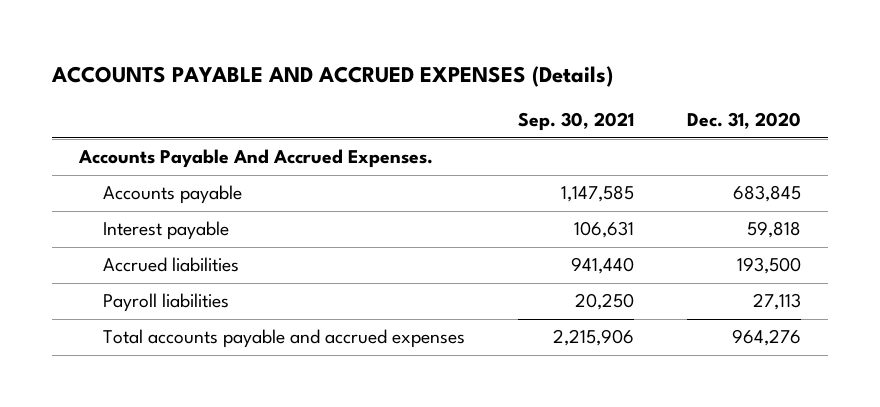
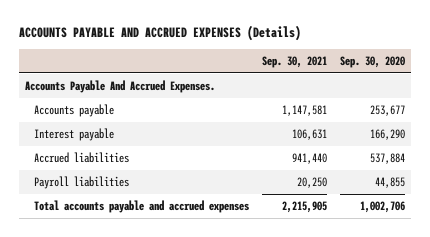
[687,112,802,130] Dec. 31, 2020 -> none
none -> [339,55,405,68] Sep. 30, 2020
[560,185,634,203] 1,147,585 -> [281,104,327,116] 1,147,581
[552,329,634,347] 2,215,906 -> [281,200,327,213] 2,215,905

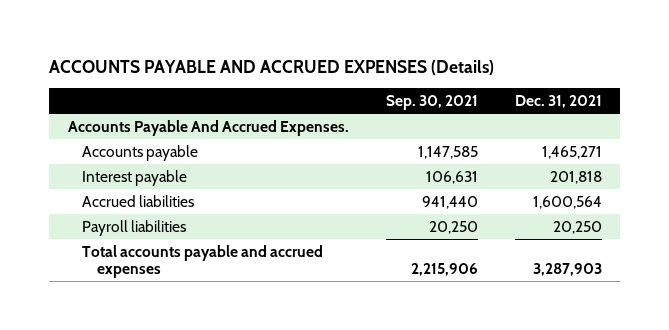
[339,55,405,68] Sep. 30, 2020 -> none
none -> [514,95,602,109] Dec. 31, 2021
[281,104,327,116] 1,147,581 -> [417,145,478,159] 1,147,585
[281,200,327,213] 2,215,905 -> [410,263,478,277] 2,215,906

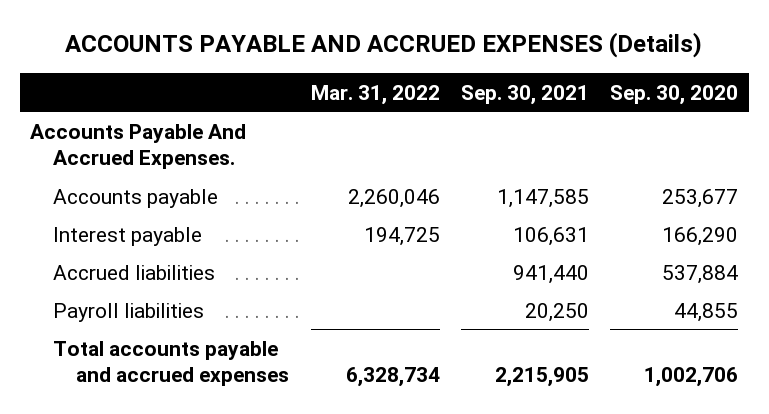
[514,95,602,109] Dec. 31, 2021 -> none
none -> [310,84,440,105] Mar. 31, 2022
none -> [610,84,739,105] Sep. 30, 2020
[410,263,478,277] 2,215,906 -> [495,367,590,388] 2,215,905

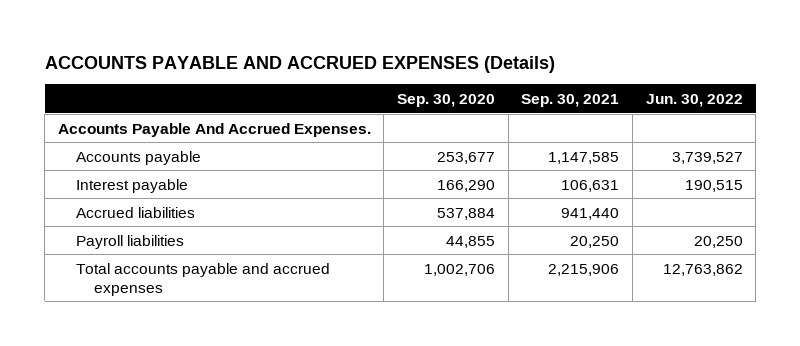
[310,84,440,105] Mar. 31, 2022 -> none
none -> [645,94,743,108] Jun. 30, 2022
[495,367,590,388] 2,215,905 -> [548,263,620,276] 2,215,906

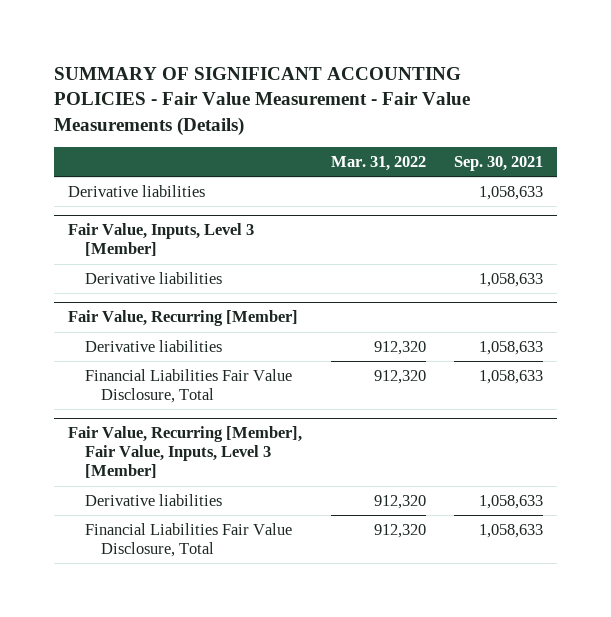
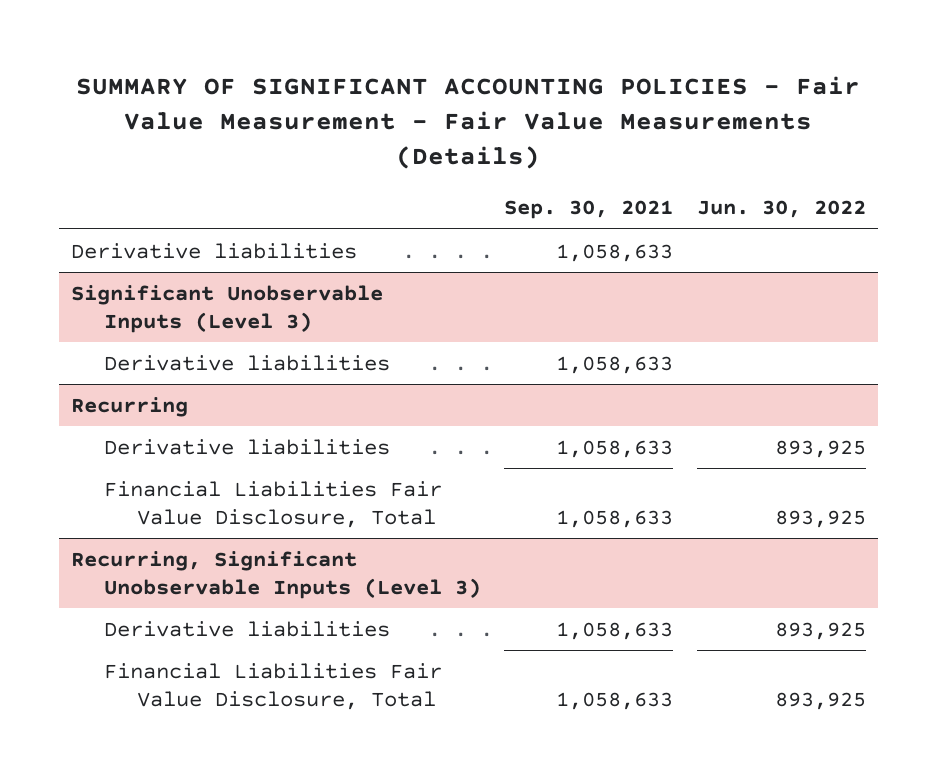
[330,156,426,172] Mar. 31, 2022 -> none
none -> [696,200,866,219] Jun. 30, 2022
[68,223,255,257] Fair Value, Inputs, Level 3 [Member] -> [71,284,384,333] Significant Unobservable Inputs (Level 3)
[68,310,299,327] Fair Value, Recurring [Member] -> [71,396,189,417] Recurring
[68,426,303,479] Fair Value, Recurring [Member], Fair Value, Inputs, Level 3 [Member] -> none
none -> [71,550,481,599] Recurring, Significant Unobservable Inputs (Level 3)

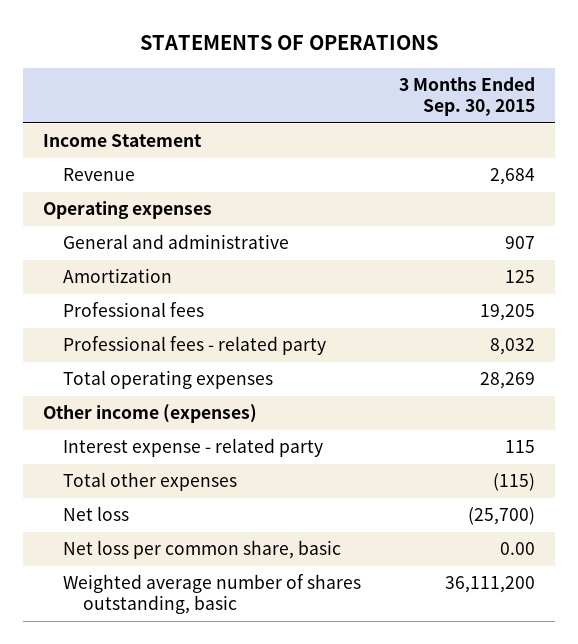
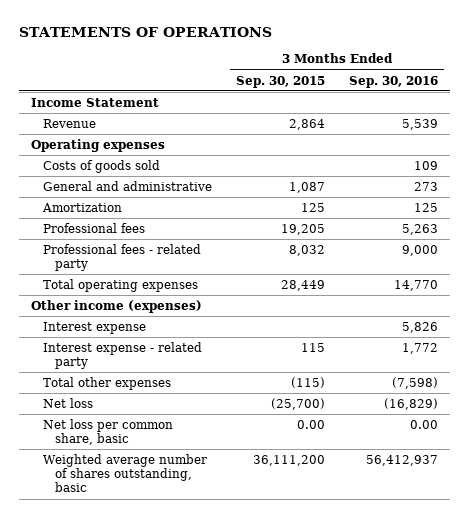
none -> [348,75,438,88] Sep. 30, 2016
[490,168,536,186] 2,684 -> [288,118,325,130] 2,864
none -> [43,159,161,173] Costs of goods sold
[505,236,536,250] 907 -> [288,181,325,193] 1,087
[480,372,536,390] 28,269 -> [280,279,325,291] 28,449
none -> [43,321,147,334] Interest expense

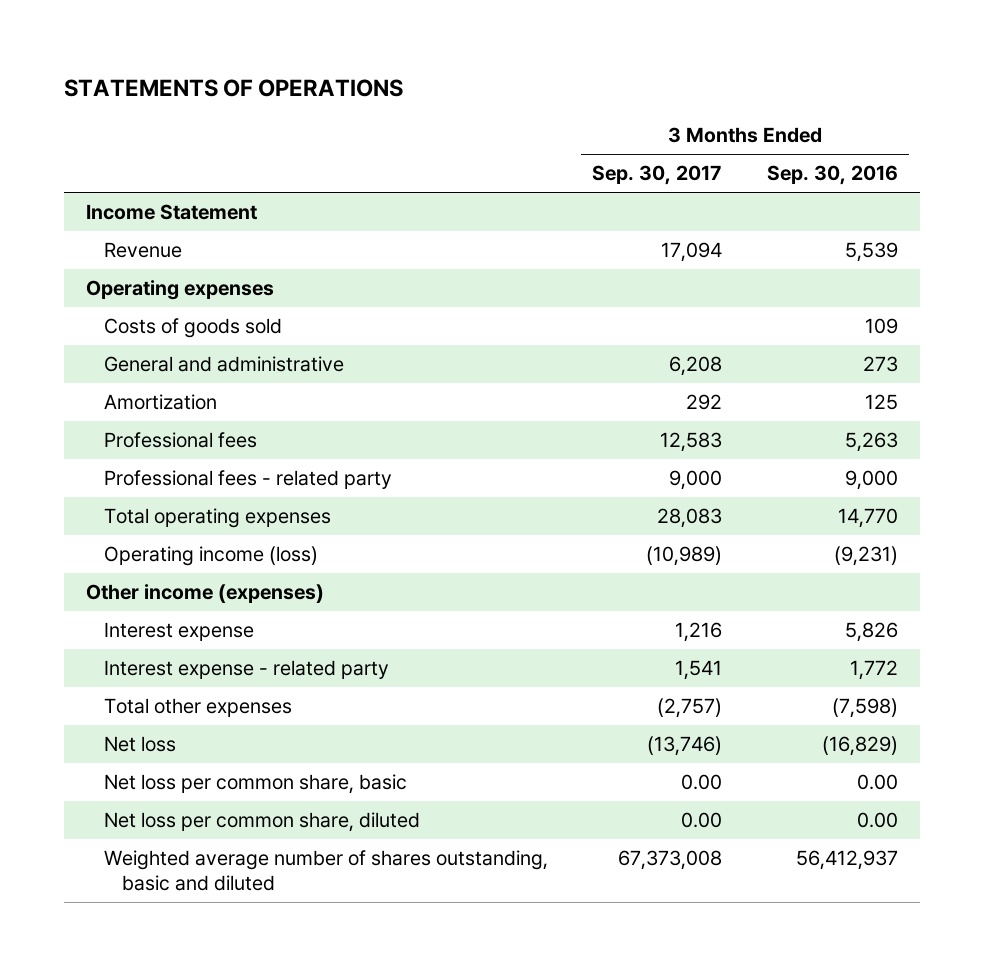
[235,75,325,88] Sep. 30, 2015 -> none
none -> [592,165,723,186] Sep. 30, 2017
none -> [104,546,319,567] Operating income (loss)
none -> [104,812,421,833] Net loss per common share, diluted
[43,453,208,493] Weighted average number of shares outstanding, basic -> [104,850,549,892] Weighted average number of shares outstanding, basic and diluted

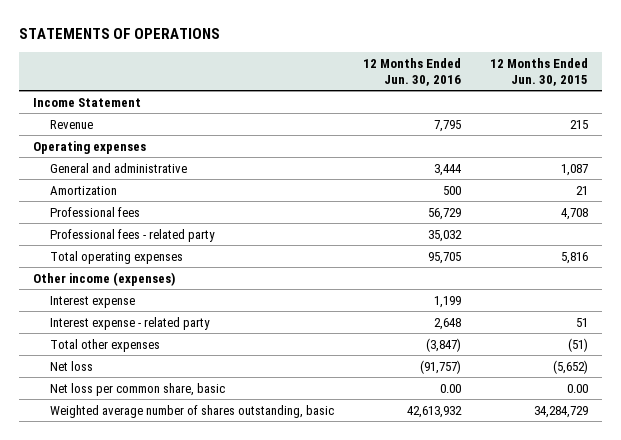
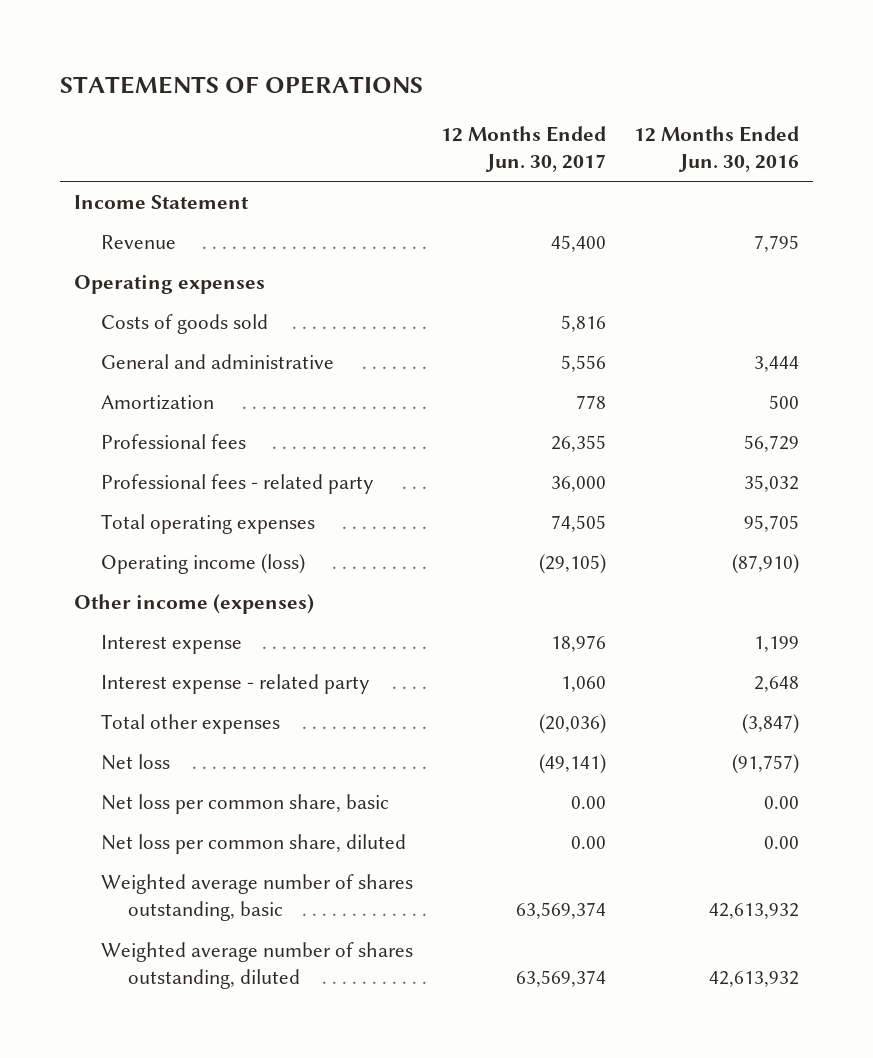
[489,57,588,86] 12 Months Ended Jun. 30, 2015 -> none
none -> [440,125,606,173] 12 Months Ended Jun. 30, 2017
none -> [100,314,268,335] Costs of goods sold
none -> [100,554,305,575] Operating income (loss)
none -> [100,834,406,855] Net loss per common share, diluted
none -> [100,942,413,990] Weighted average number of shares outstanding, diluted

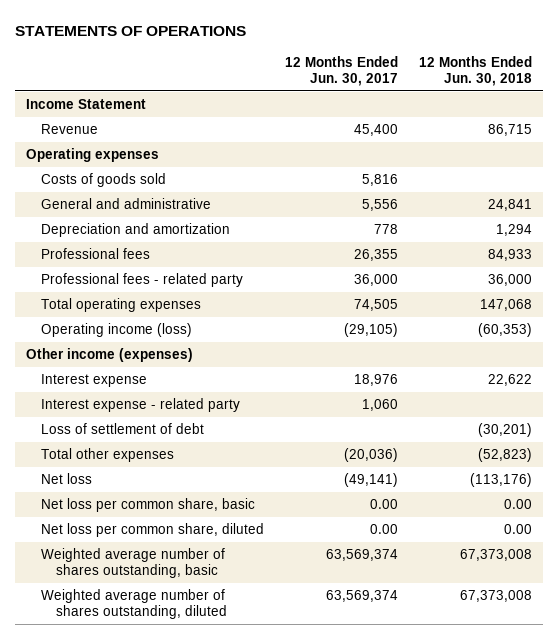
[633,125,799,173] 12 Months Ended Jun. 30, 2016 -> none
none -> [419,55,533,86] 12 Months Ended Jun. 30, 2018
[100,395,214,411] Amortization -> [41,223,231,238] Depreciation and amortization
none -> [41,423,205,435] Loss of settlement of debt

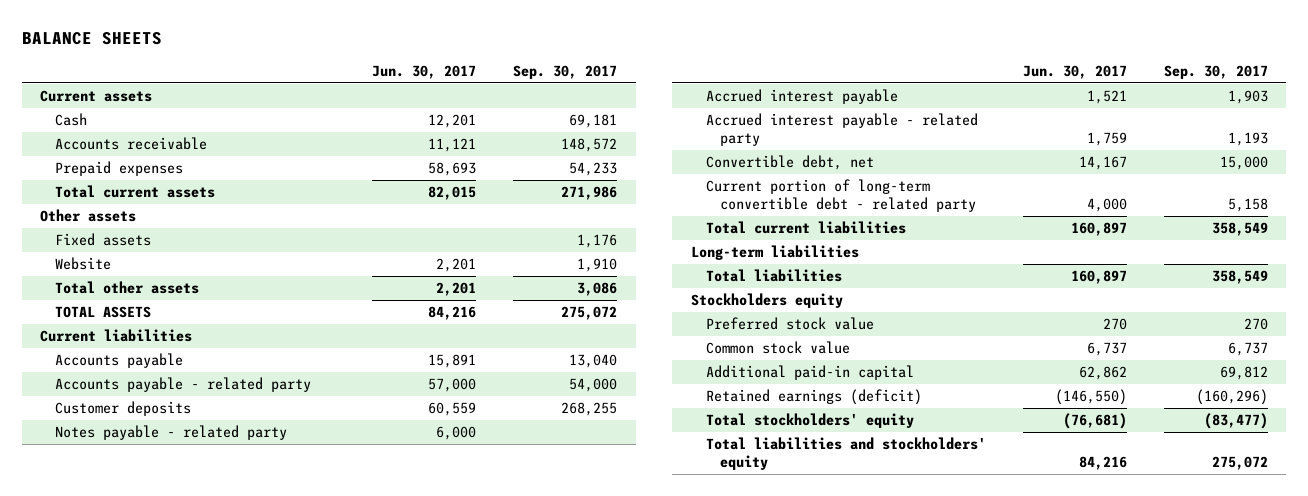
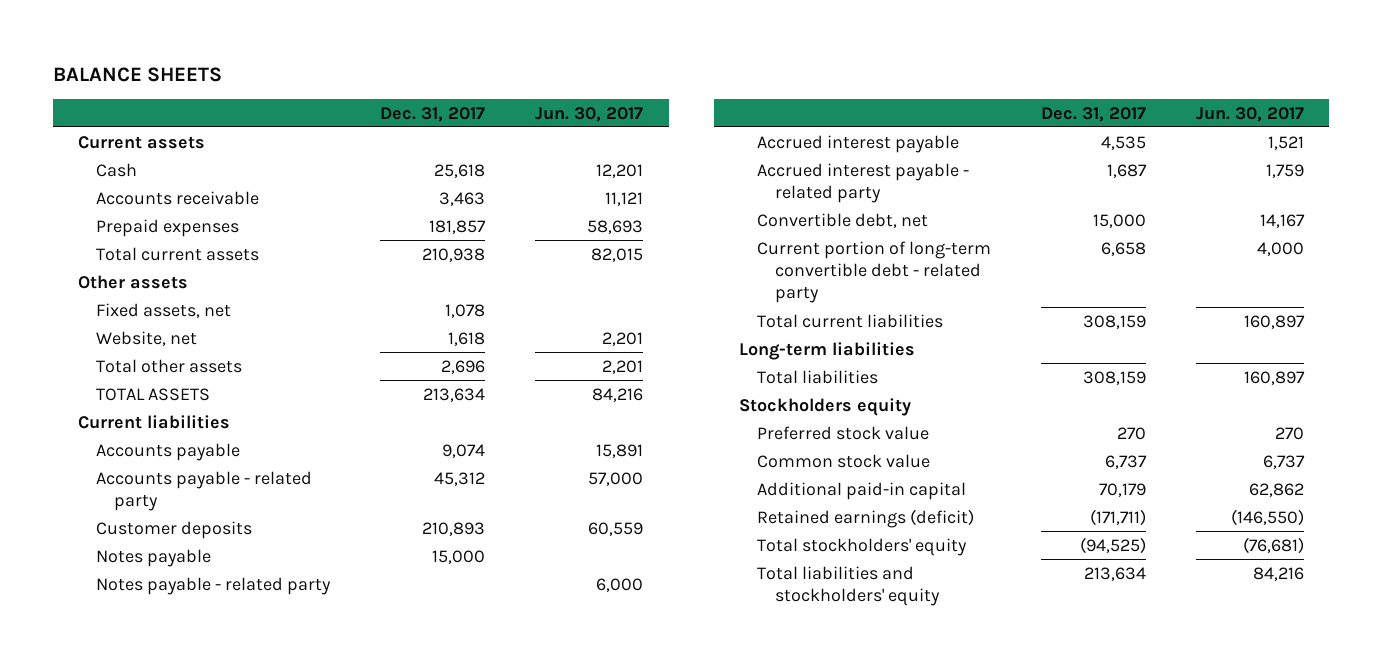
[513,64,618,79] Sep. 30, 2017 -> none
none -> [380,106,486,122] Dec. 31, 2017
[54,232,151,246] Fixed assets -> [95,302,231,318] Fixed assets, net
[54,256,111,270] Website -> [95,330,197,346] Website, net
none -> [95,548,211,567] Notes payable

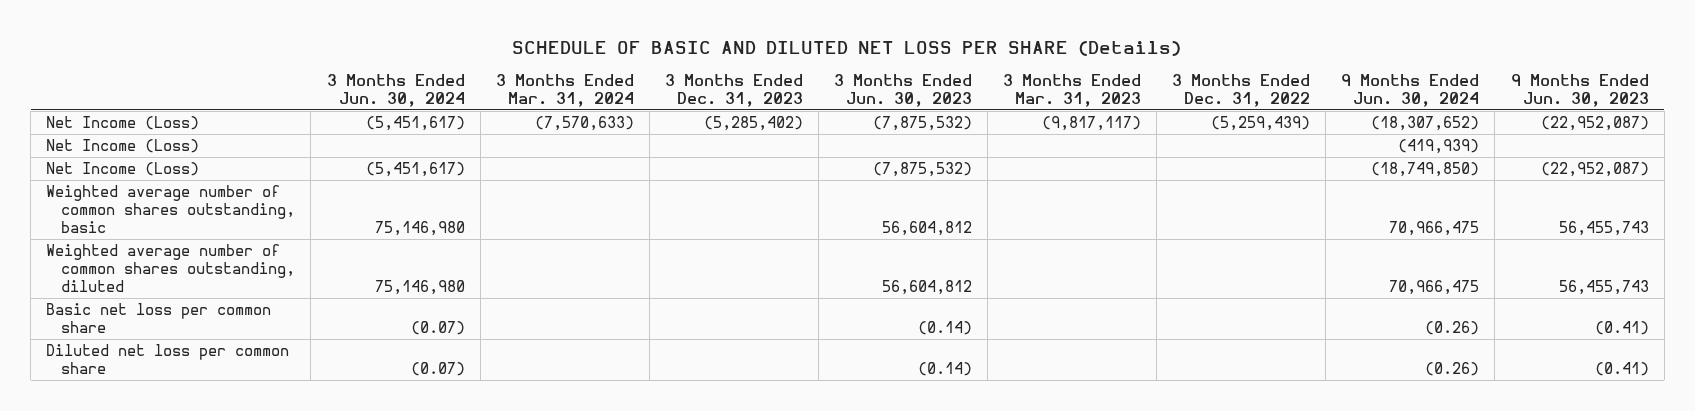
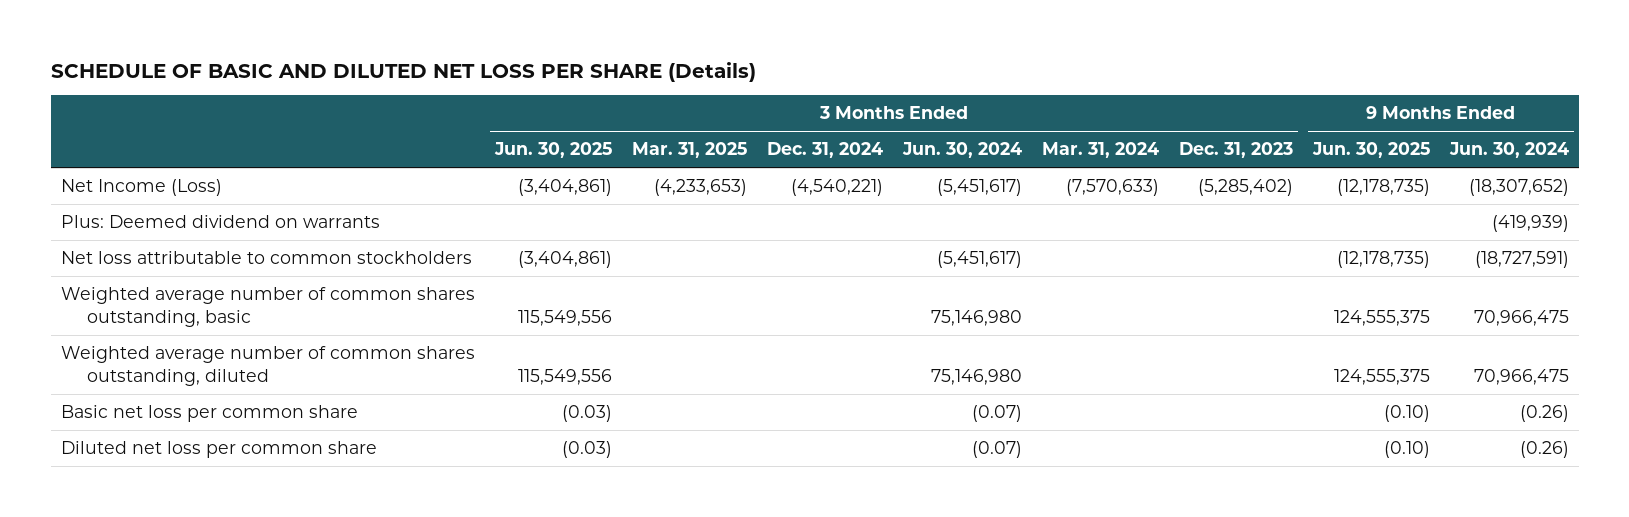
[833,73,972,107] 3 Months Ended Jun. 30, 2023 -> none
[1003,73,1142,107] 3 Months Ended Mar. 31, 2023 -> none
[1172,73,1311,107] 3 Months Ended Dec. 31, 2022 -> none
[1510,73,1649,107] 9 Months Ended Jun. 30, 2023 -> none
none -> [493,142,612,159] Jun. 30, 2025
none -> [631,142,747,159] Mar. 31, 2025
none -> [766,142,883,159] Dec. 31, 2024
none -> [1311,142,1430,159] Jun. 30, 2025
[46,139,200,154] Net Income (Loss) -> [60,215,380,229] Plus: Deemed dividend on warrants
[46,162,200,177] Net Income (Loss) -> [60,251,472,265] Net loss attributable to common stockholders
[1371,162,1480,178] (18,749,850) -> [1474,251,1569,269] (18,727,591)

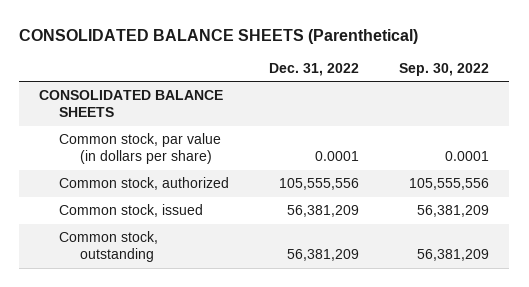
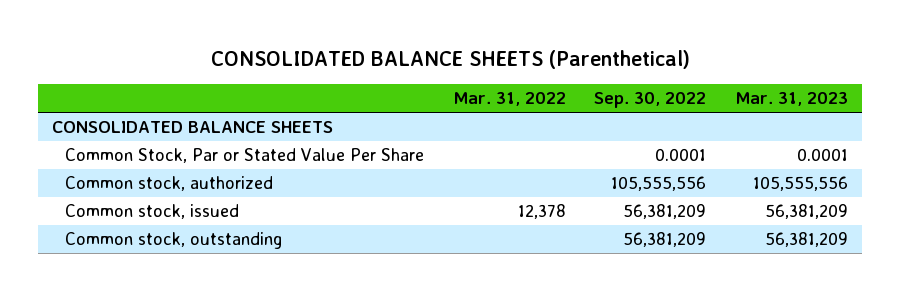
[269,62,360,76] Dec. 31, 2022 -> none
none -> [452,92,566,107] Mar. 31, 2022
none -> [735,92,849,107] Mar. 31, 2023
[59,133,222,165] Common stock, par value (in dollars per share) -> [65,148,425,164] Common Stock, Par or Stated Value Per Share

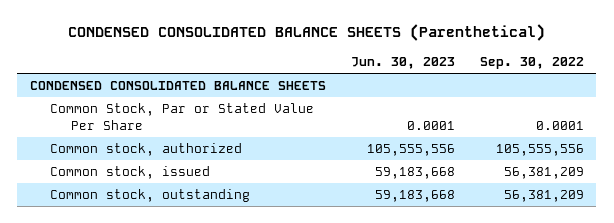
[211,50,691,70] CONSOLIDATED BALANCE SHEETS (Parenthetical) -> [67,24,545,42] CONDENSED CONSOLIDATED BALANCE SHEETS (Parenthetical)
[452,92,566,107] Mar. 31, 2022 -> none
[735,92,849,107] Mar. 31, 2023 -> none
none -> [350,57,455,70] Jun. 30, 2023
[52,121,334,134] CONSOLIDATED BALANCE SHEETS -> [29,81,326,91] CONDENSED CONSOLIDATED BALANCE SHEETS

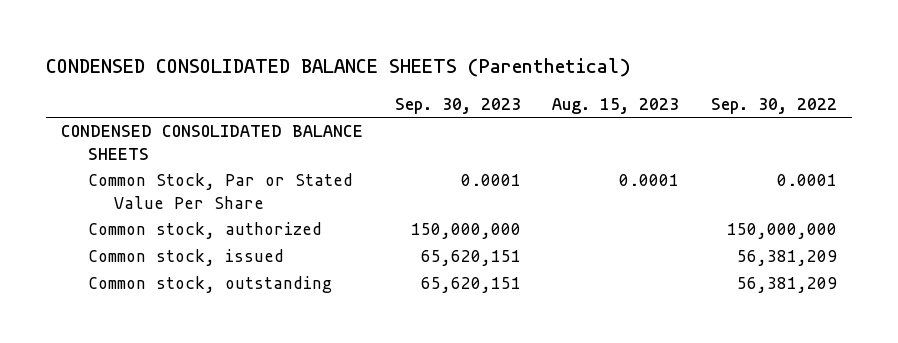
[350,57,455,70] Jun. 30, 2023 -> none
none -> [394,97,521,114] Sep. 30, 2023
none -> [552,97,680,114] Aug. 15, 2023
[495,144,584,157] 105,555,556 -> [726,223,837,240] 150,000,000

